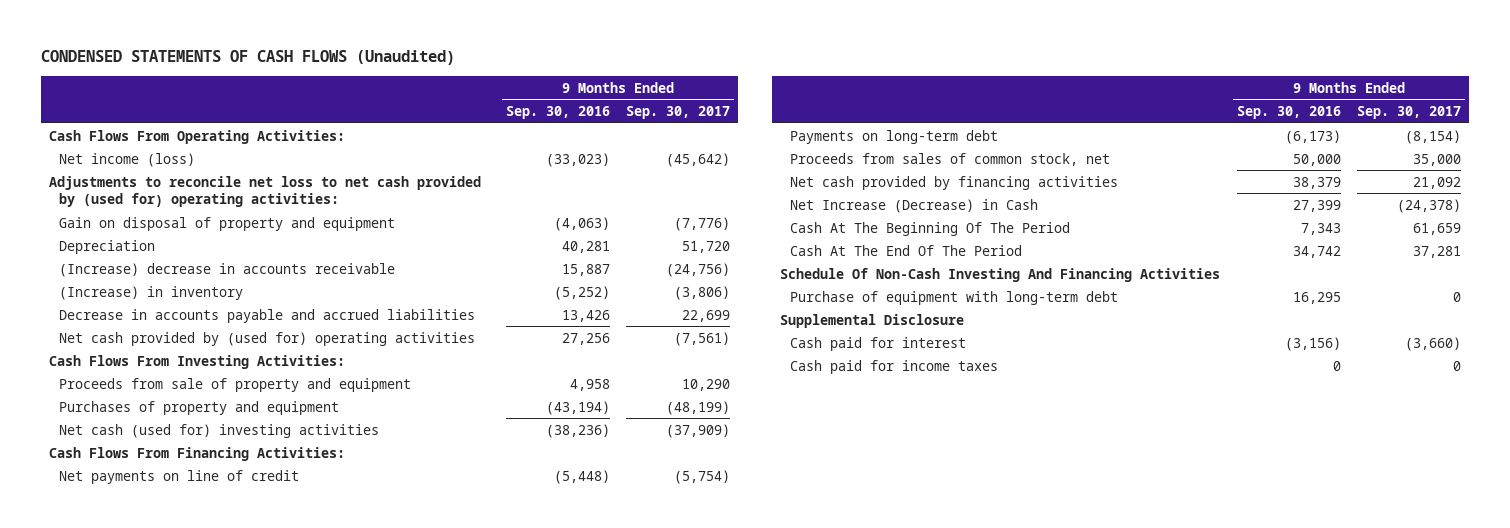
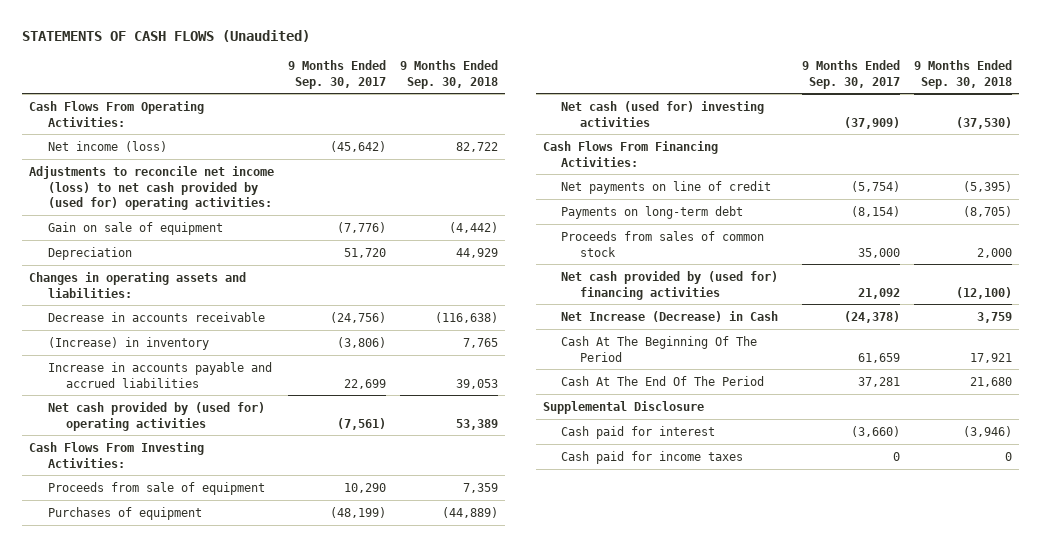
[41,50,456,66] CONDENSED STATEMENTS OF CASH FLOWS (Unaudited) -> [22,29,311,42] STATEMENTS OF CASH FLOWS (Unaudited)
[505,105,610,119] Sep. 30, 2016 -> none
none -> [400,59,499,89] 9 Months Ended Sep. 30, 2018
[49,175,482,208] Adjustments to reconcile net loss to net cash provided by (used for) operating activities: -> [29,165,275,211] Adjustments to reconcile net income (loss) to net cash provided by (used for) operating activities:
[59,216,396,231] Gain on disposal of property and equipment -> [47,221,223,235] Gain on sale of equipment
none -> [29,271,247,298] Changes in operating assets and liabilities:
[59,262,396,277] (Increase) decrease in accounts receivable -> [47,311,265,322] Decrease in accounts receivable
[59,308,476,323] Decrease in accounts payable and accrued liabilities -> [47,361,272,388] Increase in accounts payable and accrued liabilities
[59,377,412,392] Proceeds from sale of property and equipment -> [47,481,265,495] Proceeds from sale of equipment
[59,400,340,415] Purchases of property and equipment -> [47,506,202,520] Purchases of equipment
[790,152,1111,166] Proceeds from sales of common stock, net -> [561,230,765,257] Proceeds from sales of common stock
[790,175,1119,190] Net cash provided by financing activities -> [561,270,779,300] Net cash provided by (used for) financing activities
[780,267,1221,282] Schedule Of Non-Cash Investing And Financing Activities -> none
[790,290,1119,305] Purchase of equipment with long-term debt -> none

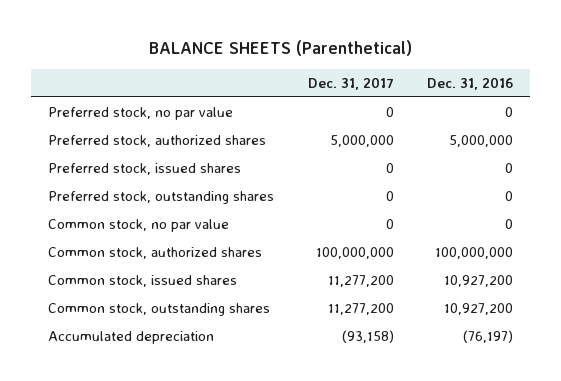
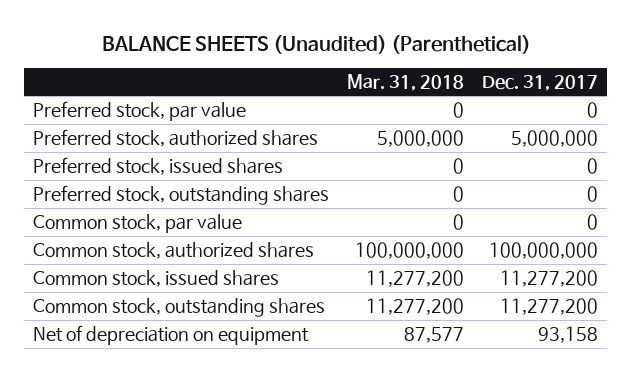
[148,39,412,56] BALANCE SHEETS (Parenthetical) -> [101,34,531,54] BALANCE SHEETS (Unaudited) (Parenthetical)
[427,76,514,90] Dec. 31, 2016 -> none
none -> [347,73,465,91] Mar. 31, 2018
[48,107,234,121] Preferred stock, no par value -> [32,100,246,121] Preferred stock, par value
[48,219,230,233] Common stock, no par value -> [32,213,242,233] Common stock, par value
[48,331,215,345] Accumulated depreciation -> none
none -> [32,324,309,345] Net of depreciation on equipment

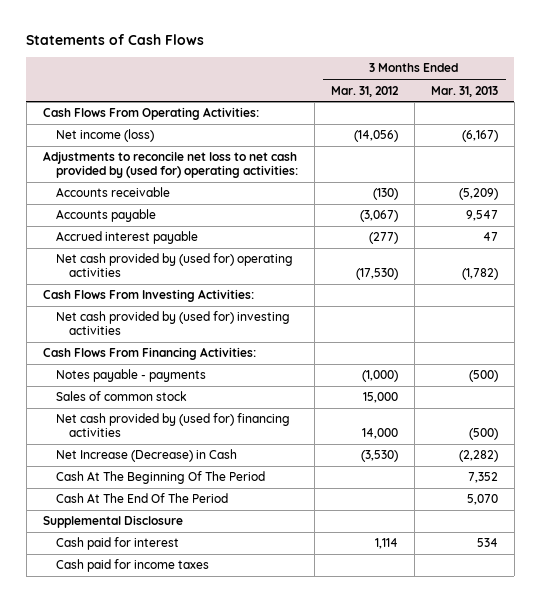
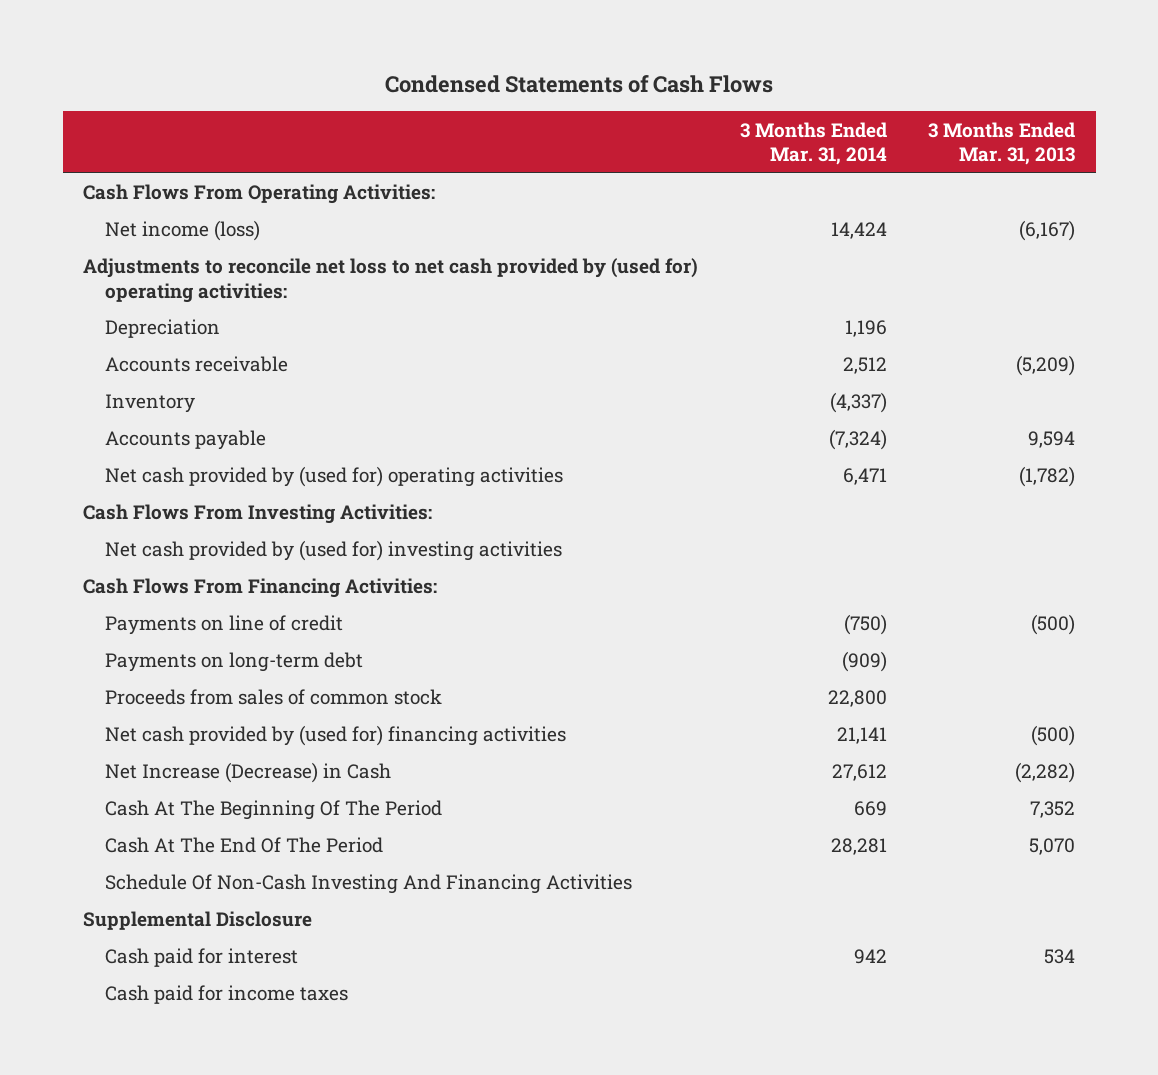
[26,33,205,45] Statements of Cash Flows -> [385,75,774,94] Condensed Statements of Cash Flows
[330,85,399,97] Mar. 31, 2012 -> none
none -> [739,121,887,165] 3 Months Ended Mar. 31, 2014
none -> [105,319,221,339] Depreciation
[55,231,198,245] Accrued interest payable -> none
none -> [105,394,196,414] Inventory
[465,210,498,222] 9,547 -> [1027,431,1075,449] 9,594
[55,369,206,383] Notes payable - payments -> none
none -> [105,615,344,636] Payments on line of credit
none -> [105,652,364,673] Payments on long-term debt
[55,391,187,402] Sales of common stock -> [105,689,443,706] Proceeds from sales of common stock
none -> [105,874,633,895] Schedule Of Non-Cash Investing And Financing Activities

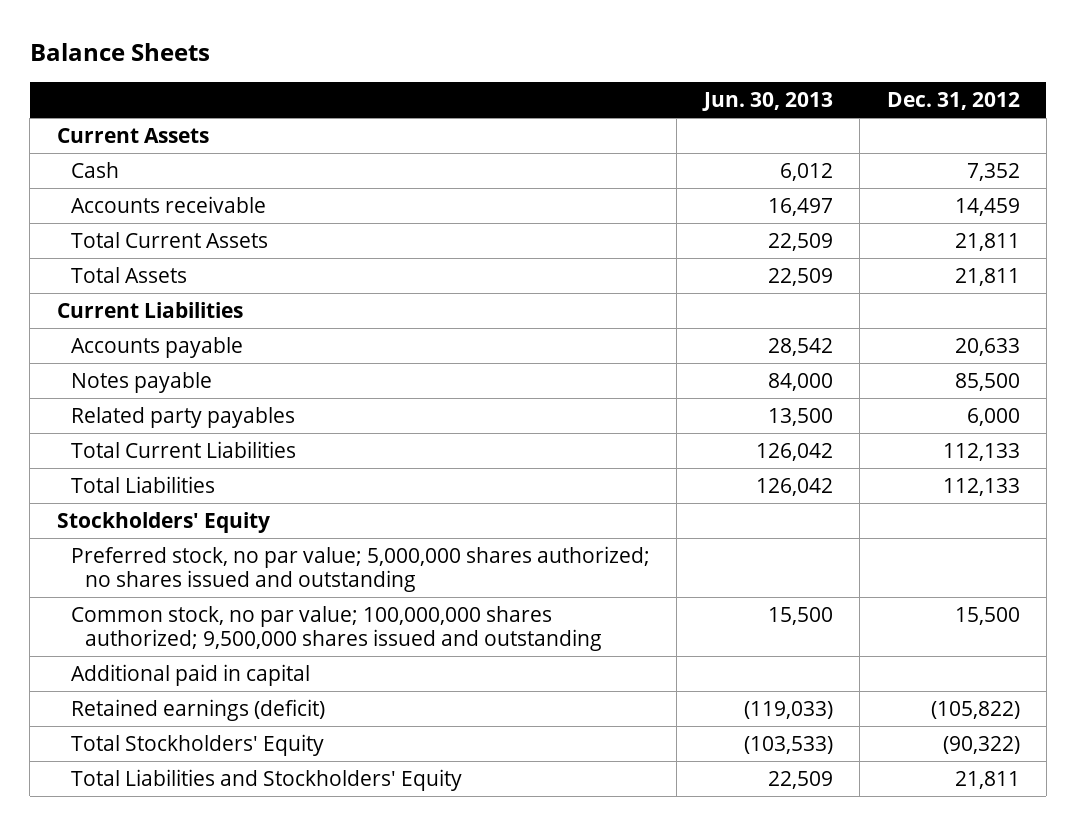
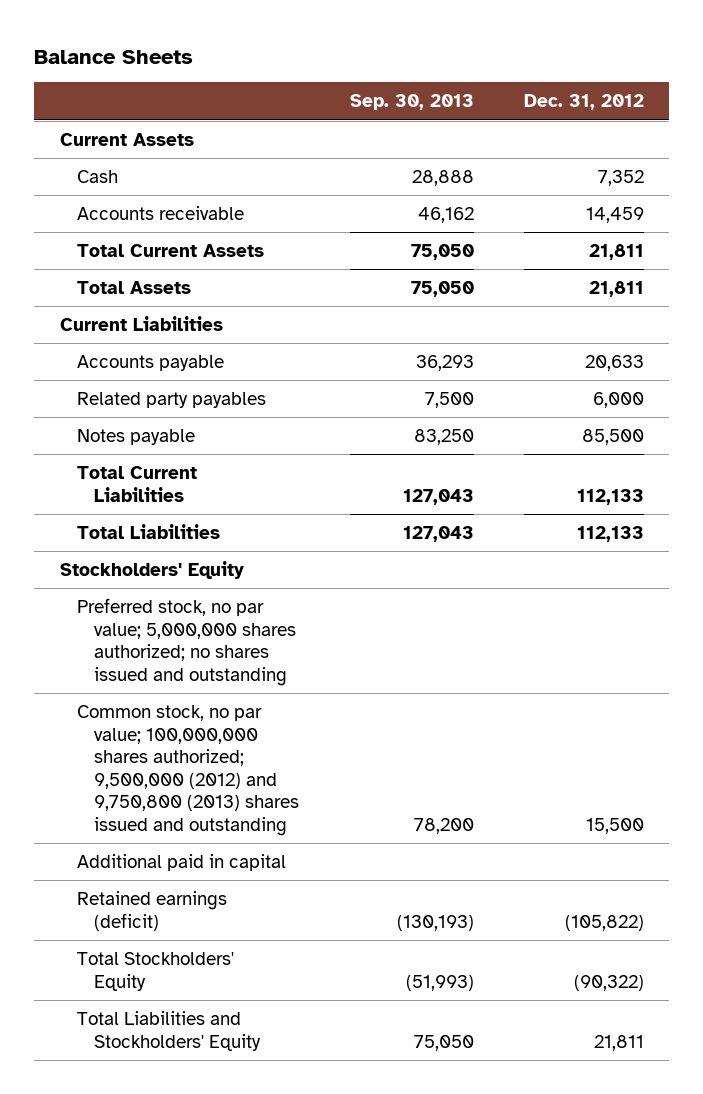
[701,91,833,111] Jun. 30, 2013 -> none
none -> [349,94,474,111] Sep. 30, 2013
[71,371,213,393] Notes payable -> [76,429,195,446] Notes payable
[71,605,603,651] Common stock, no par value; 100,000,000 shares authorized; 9,500,000 shares issued and outstanding -> [76,705,300,837] Common stock, no par value; 100,000,000 shares authorized; 9,500,000 (2012) and 9,750,800 (2013) shares issued and outstanding

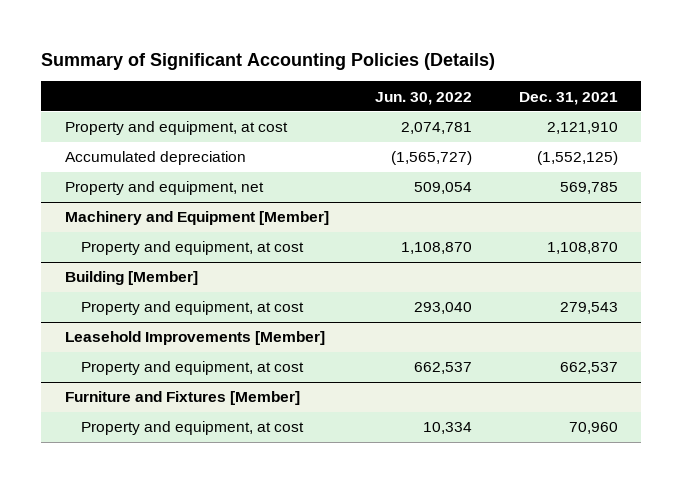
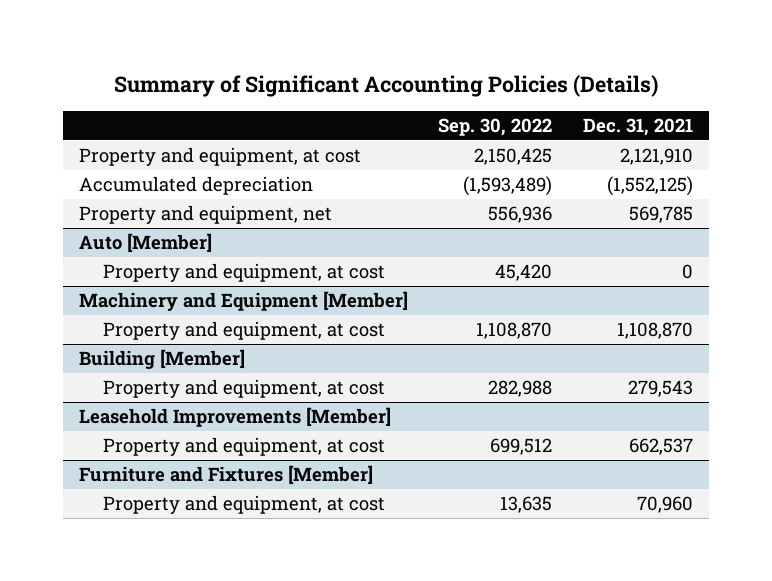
[375,91,473,105] Jun. 30, 2022 -> none
none -> [438,118,553,137] Sep. 30, 2022
none -> [78,233,212,254] Auto [Member]
none -> [103,263,386,283] Property and equipment, at cost

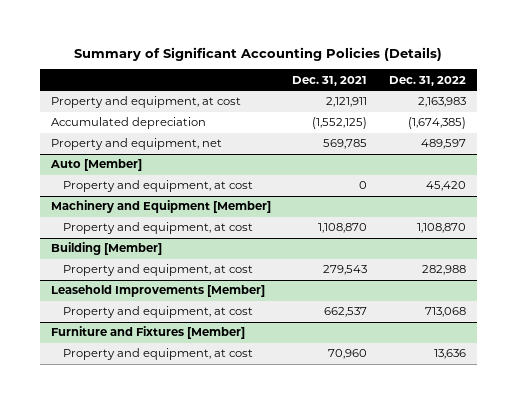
[438,118,553,137] Sep. 30, 2022 -> none
none -> [388,75,466,86] Dec. 31, 2022
[620,148,694,166] 2,121,910 -> [326,97,368,108] 2,121,911

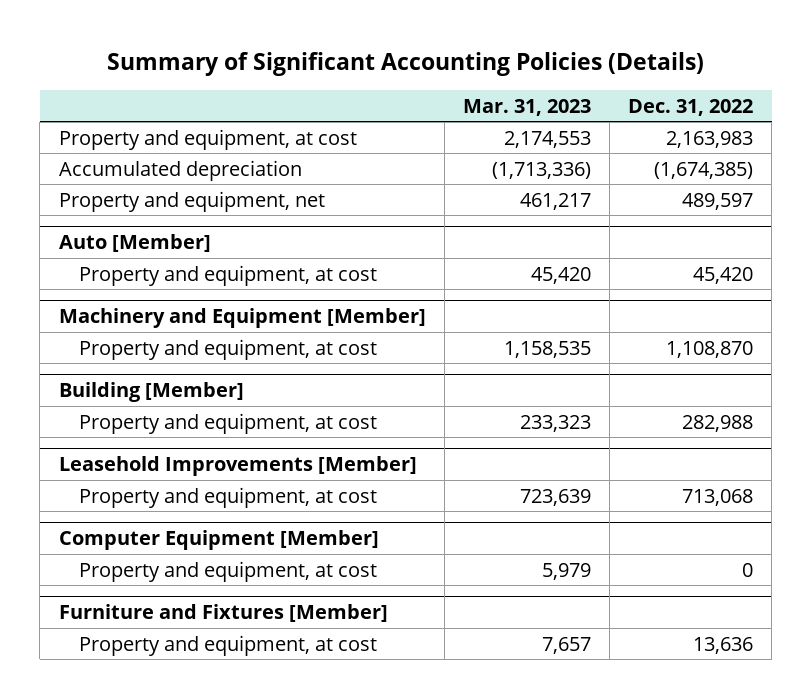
[292,75,368,86] Dec. 31, 2021 -> none
none -> [462,98,591,116] Mar. 31, 2023
none -> [58,530,379,551] Computer Equipment [Member]
none -> [79,560,378,582] Property and equipment, at cost

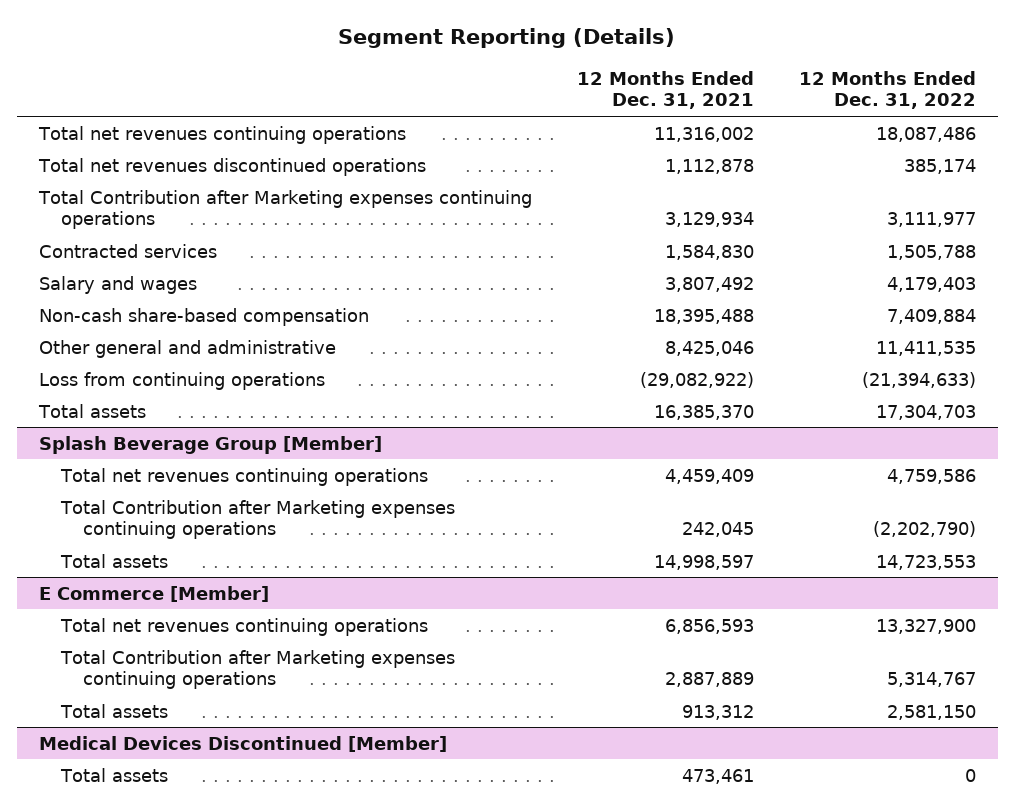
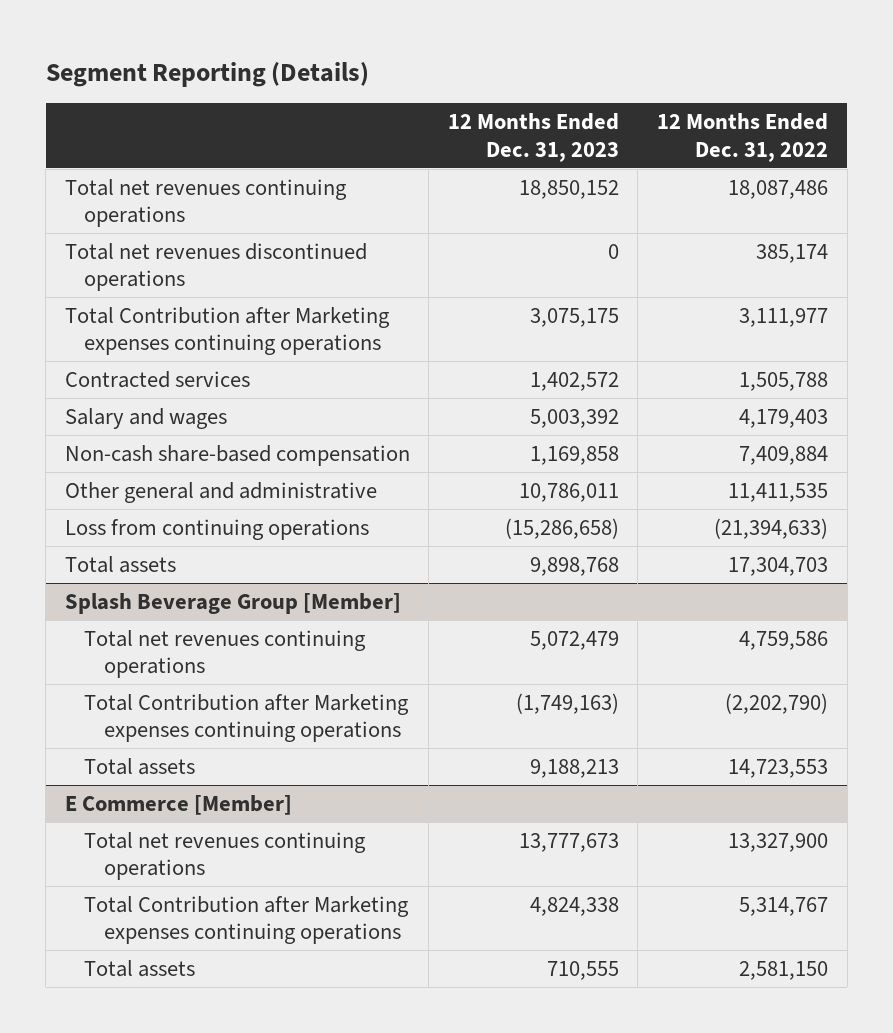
[576,70,754,110] 12 Months Ended Dec. 31, 2021 -> none
none -> [447,113,619,162] 12 Months Ended Dec. 31, 2023
[39,735,448,752] Medical Devices Discontinued [Member] -> none
[60,767,169,782] Total assets -> none

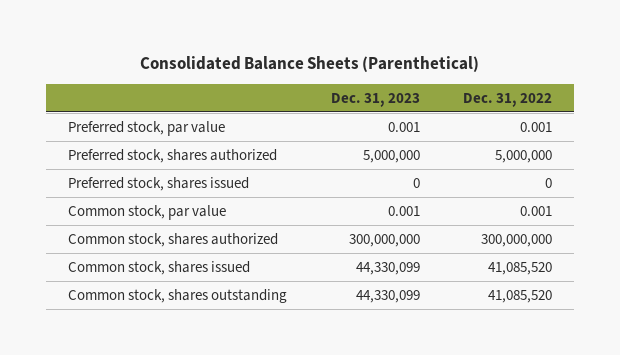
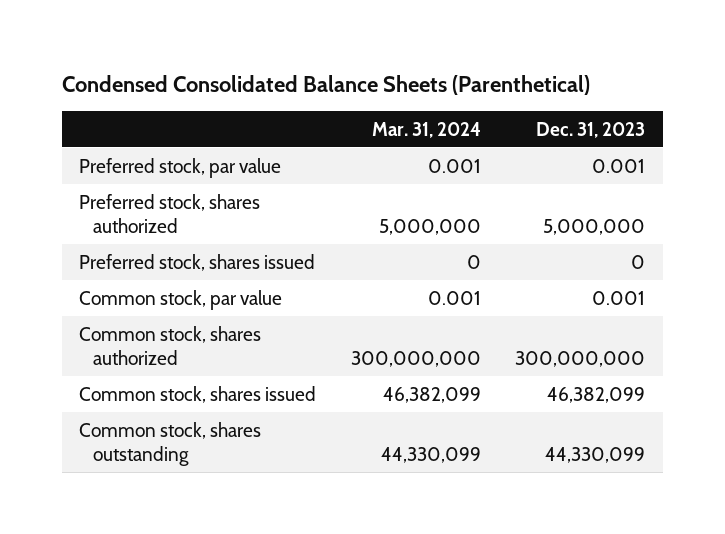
[140,56,480,73] Consolidated Balance Sheets (Parenthetical) -> [61,74,590,95] Condensed Consolidated Balance Sheets (Parenthetical)
[463,92,553,107] Dec. 31, 2022 -> none
none -> [371,121,481,138] Mar. 31, 2024
[355,261,420,275] 44,330,099 -> [547,386,646,403] 46,382,099

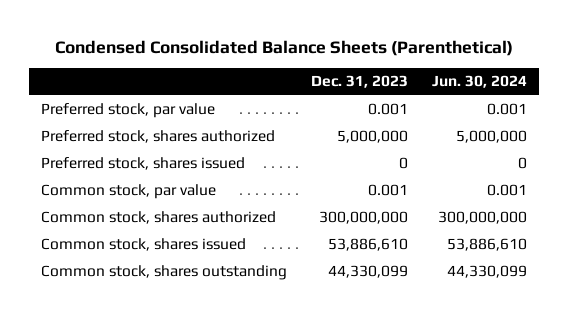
[371,121,481,138] Mar. 31, 2024 -> none
none -> [431,75,527,89] Jun. 30, 2024
[547,386,646,403] 46,382,099 -> [327,238,408,252] 53,886,610

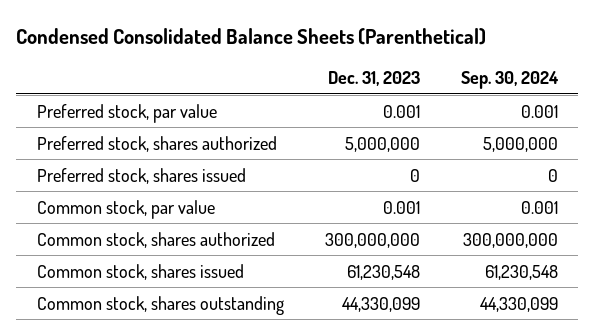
[431,75,527,89] Jun. 30, 2024 -> none
none -> [460,71,559,90] Sep. 30, 2024
[327,238,408,252] 53,886,610 -> [346,264,420,280] 61,230,548

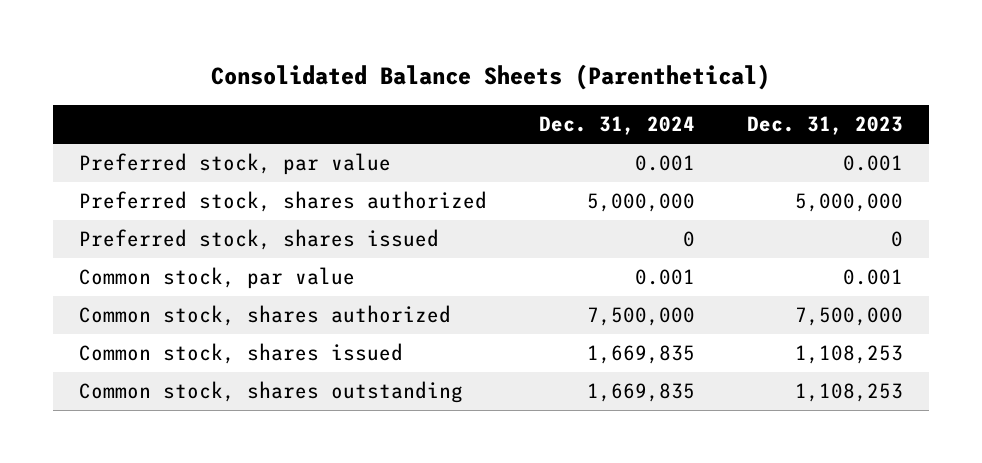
[16,27,487,45] Condensed Consolidated Balance Sheets (Parenthetical) -> [210,64,770,91] Consolidated Balance Sheets (Parenthetical)
[460,71,559,90] Sep. 30, 2024 -> none
none -> [538,115,695,135] Dec. 31, 2024
[324,232,420,248] 300,000,000 -> [794,307,903,327] 7,500,000
[346,264,420,280] 61,230,548 -> [794,345,903,365] 1,108,253
[341,296,420,312] 44,330,099 -> [794,383,903,403] 1,108,253

